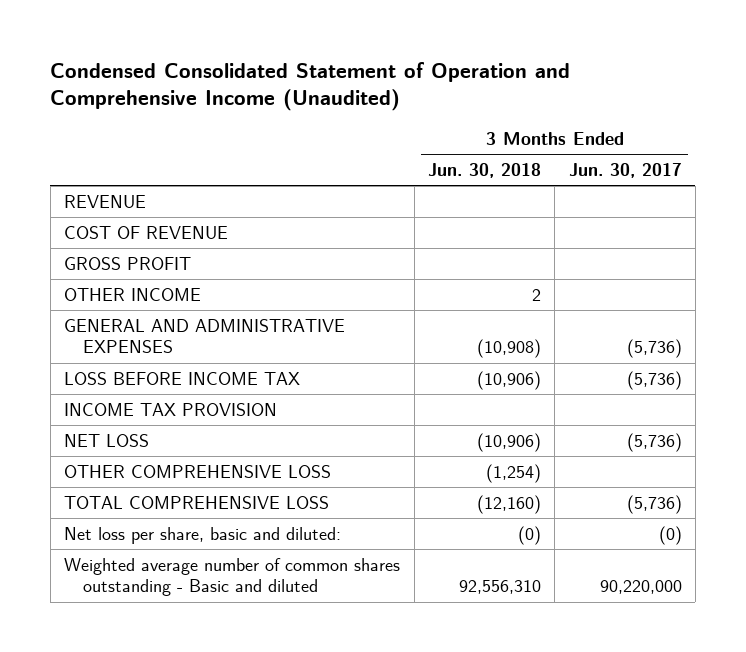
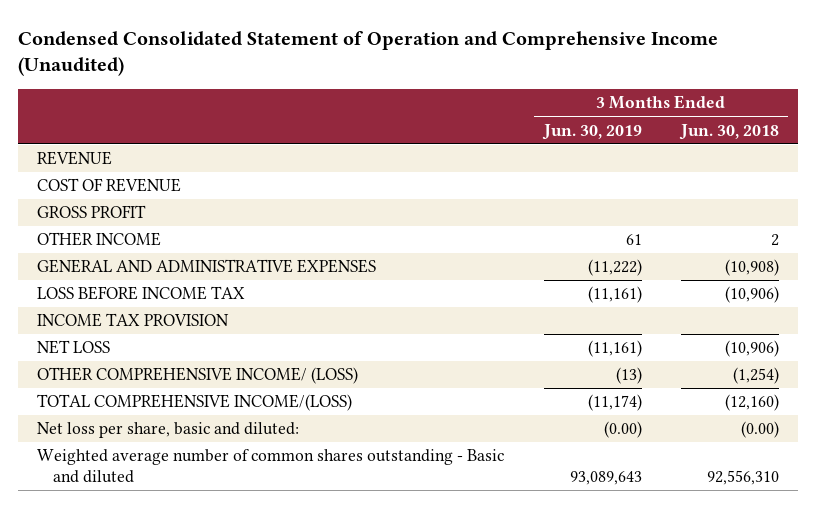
[568,162,682,178] Jun. 30, 2017 -> none
none -> [541,123,642,140] Jun. 30, 2019
[64,464,332,478] OTHER COMPREHENSIVE LOSS -> [37,367,359,385] OTHER COMPREHENSIVE INCOME/ (LOSS)
[64,495,330,509] TOTAL COMPREHENSIVE LOSS -> [37,394,353,412] TOTAL COMPREHENSIVE INCOME/(LOSS)
[517,525,541,545] (0) -> [740,421,779,439] (0.00)

